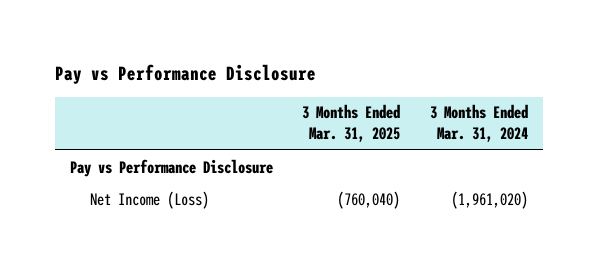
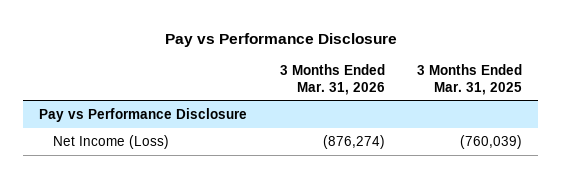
[430,104,529,143] 3 Months Ended Mar. 31, 2024 -> none
none -> [279,64,385,95] 3 Months Ended Mar. 31, 2026
[337,190,401,209] (760,040) -> [460,135,523,150] (760,039)

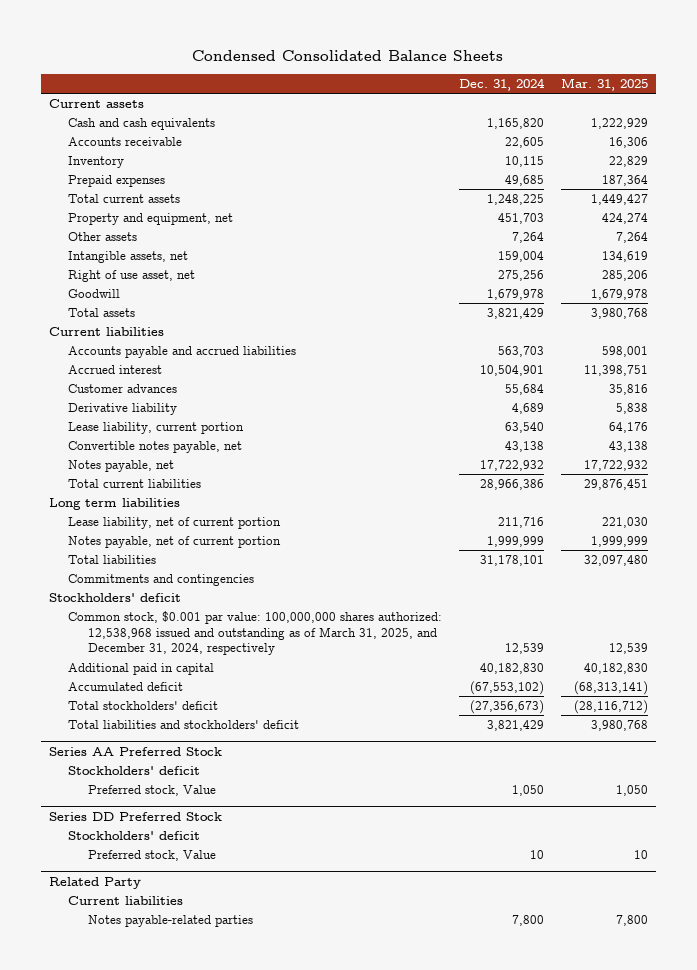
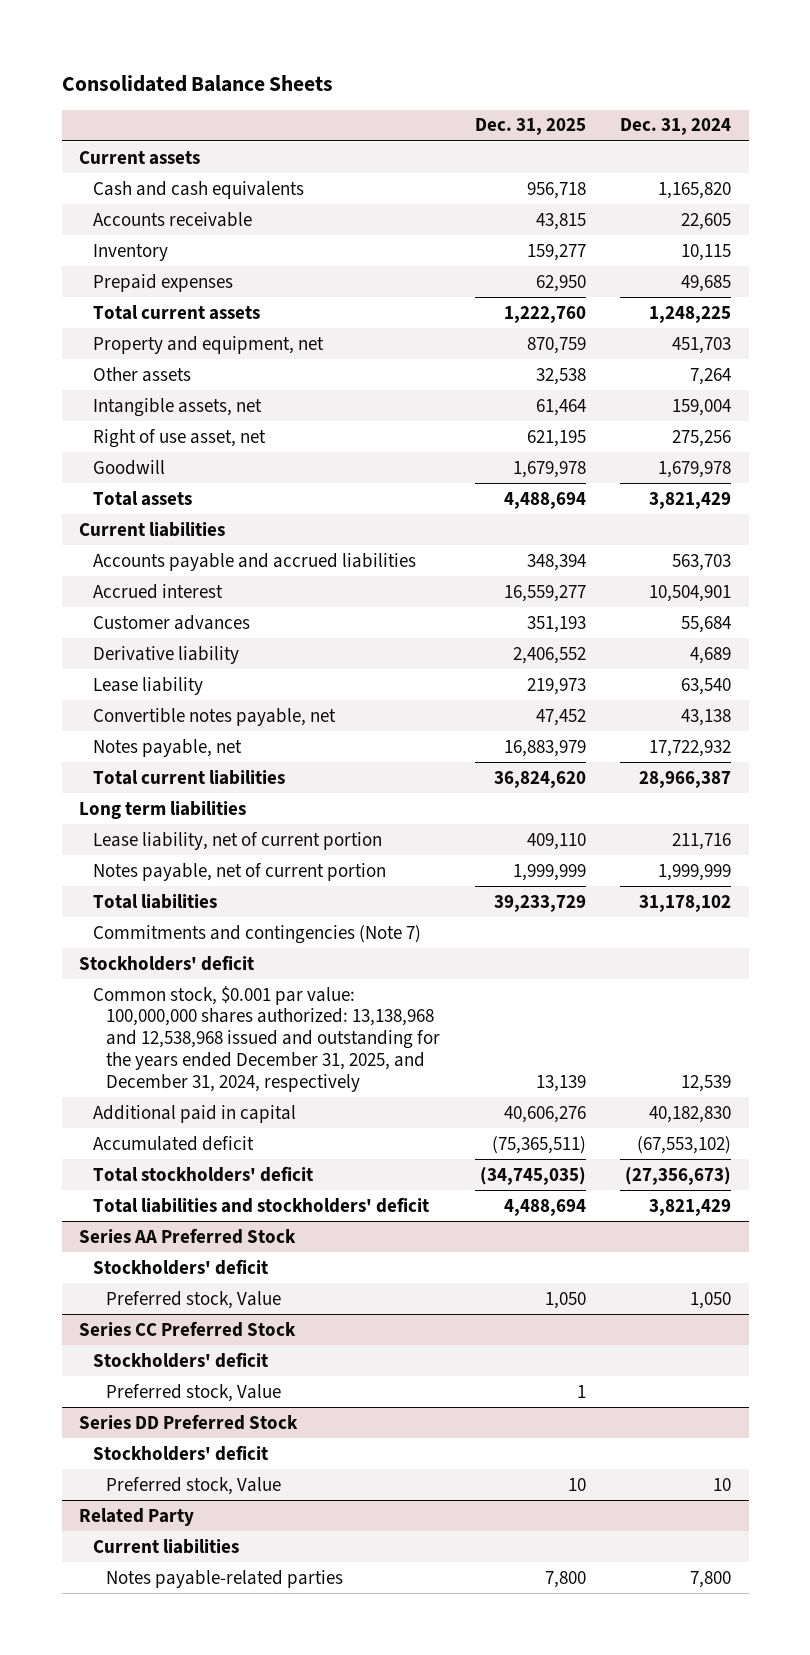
[192,50,504,62] Condensed Consolidated Balance Sheets -> [61,75,333,93] Consolidated Balance Sheets
[560,78,648,92] Mar. 31, 2025 -> none
none -> [474,118,586,136] Dec. 31, 2025
[68,422,245,435] Lease liability, current portion -> [92,676,203,695] Lease liability
[479,479,544,491] 28,966,386 -> [639,770,732,788] 28,966,387
[479,555,544,567] 31,178,101 -> [639,894,732,912] 31,178,102
[68,574,255,587] Commitments and contingencies -> [92,924,421,944] Commitments and contingencies (Note 7)
[68,611,443,656] Common stock, $0.001 par value: 100,000,000 shares authorized: 12,538,968 issued and outstanding as of March 31, 2025, and December 31, 2024, respectively -> [92,985,440,1092] Common stock, $0.001 par value: 100,000,000 shares authorized: 13,138,968 and 12,538,968 issued and outstanding for the years ended December 31, 2025, and December 31, 2024, respectively
none -> [79,1320,297,1337] Series CC Preferred Stock
none -> [92,1351,268,1368] Stockholders' deficit
none -> [105,1383,281,1402] Preferred stock, Value

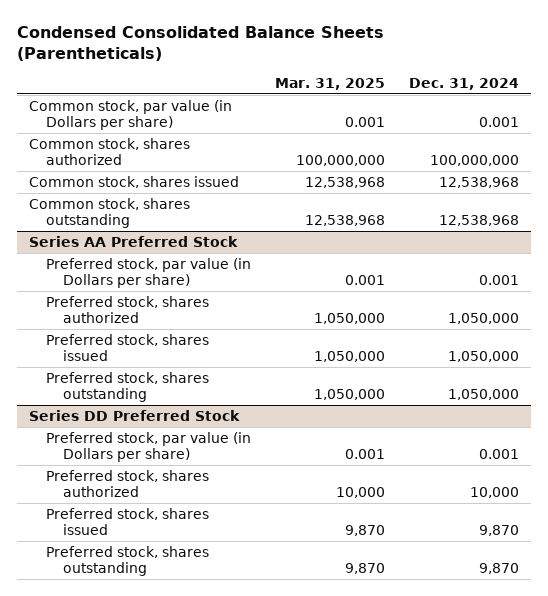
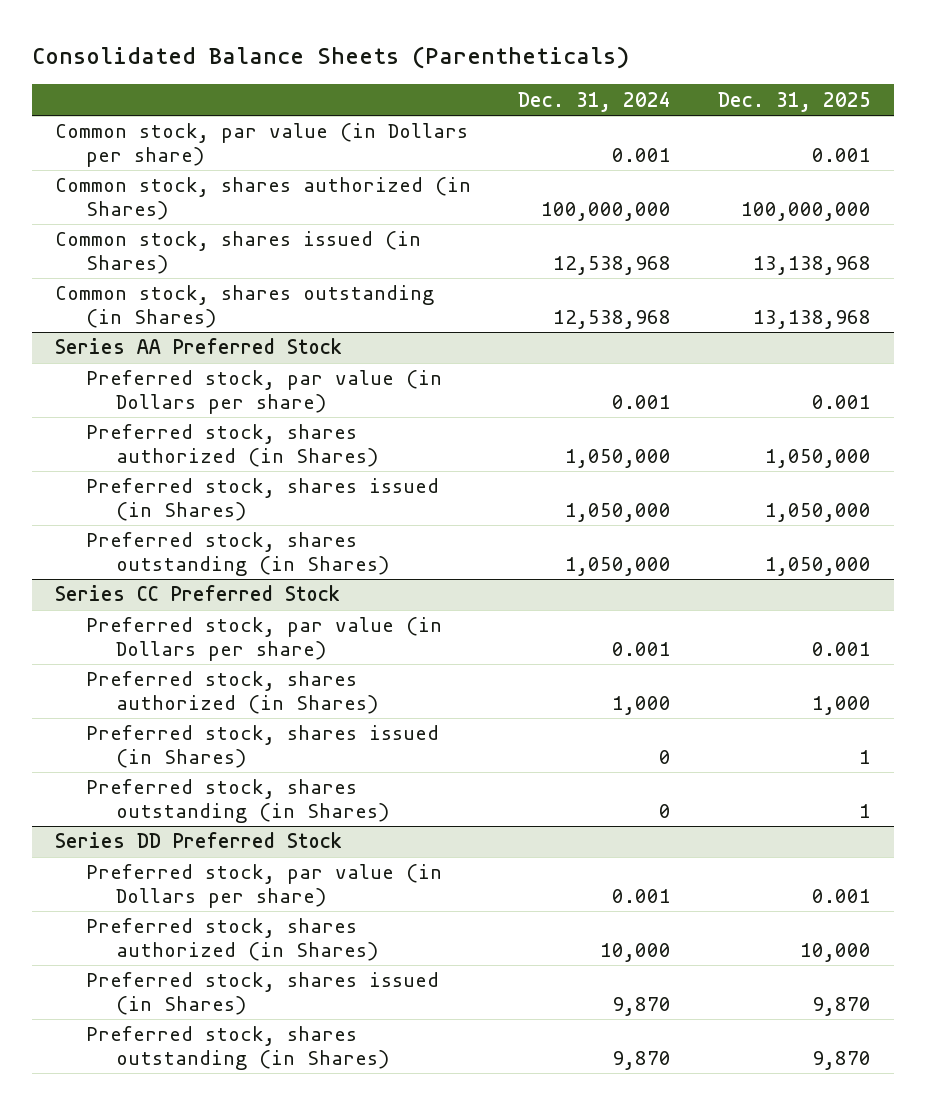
[17,25,385,61] Condensed Consolidated Balance Sheets (Parentheticals) -> [32,45,630,69] Consolidated Balance Sheets (Parentheticals)
[275,77,386,90] Mar. 31, 2025 -> none
none -> [717,91,871,112] Dec. 31, 2025
[28,137,190,166] Common stock, shares authorized -> [55,177,472,221] Common stock, shares authorized (in Shares)
[28,175,239,188] Common stock, shares issued -> [55,231,422,275] Common stock, shares issued (in Shares)
[28,197,190,229] Common stock, shares outstanding -> [55,285,435,329] Common stock, shares outstanding (in Shares)
[46,295,210,324] Preferred stock, shares authorized -> [85,424,379,468] Preferred stock, shares authorized (in Shares)
[46,333,210,362] Preferred stock, shares issued -> [85,478,439,522] Preferred stock, shares issued (in Shares)
[46,371,210,403] Preferred stock, shares outstanding -> [85,532,390,577] Preferred stock, shares outstanding (in Shares)
none -> [55,585,341,602] Series CC Preferred Stock
none -> [85,617,442,662] Preferred stock, par value (in Dollars per share)
none -> [85,671,379,715] Preferred stock, shares authorized (in Shares)
none -> [85,725,439,769] Preferred stock, shares issued (in Shares)
none -> [85,779,390,824] Preferred stock, shares outstanding (in Shares)
[46,469,210,498] Preferred stock, shares authorized -> [85,918,379,962] Preferred stock, shares authorized (in Shares)
[46,507,210,536] Preferred stock, shares issued -> [85,972,439,1016] Preferred stock, shares issued (in Shares)
[46,545,210,577] Preferred stock, shares outstanding -> [85,1026,390,1071] Preferred stock, shares outstanding (in Shares)

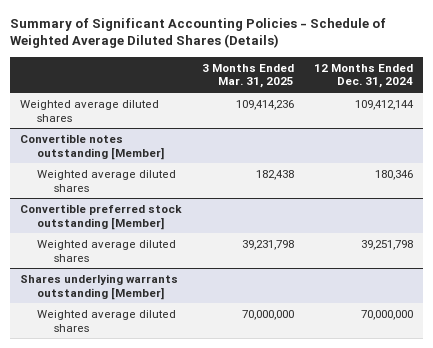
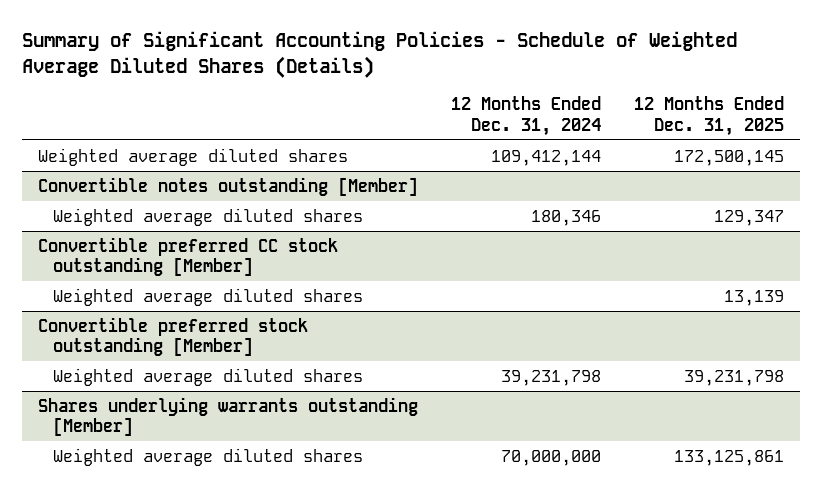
[202,63,295,89] 3 Months Ended Mar. 31, 2025 -> none
none -> [633,96,784,136] 12 Months Ended Dec. 31, 2025
none -> [37,236,338,277] Convertible preferred CC stock outstanding [Member]
none -> [52,287,363,306] Weighted average diluted shares
[361,239,414,250] 39,251,798 -> [500,369,601,386] 39,231,798

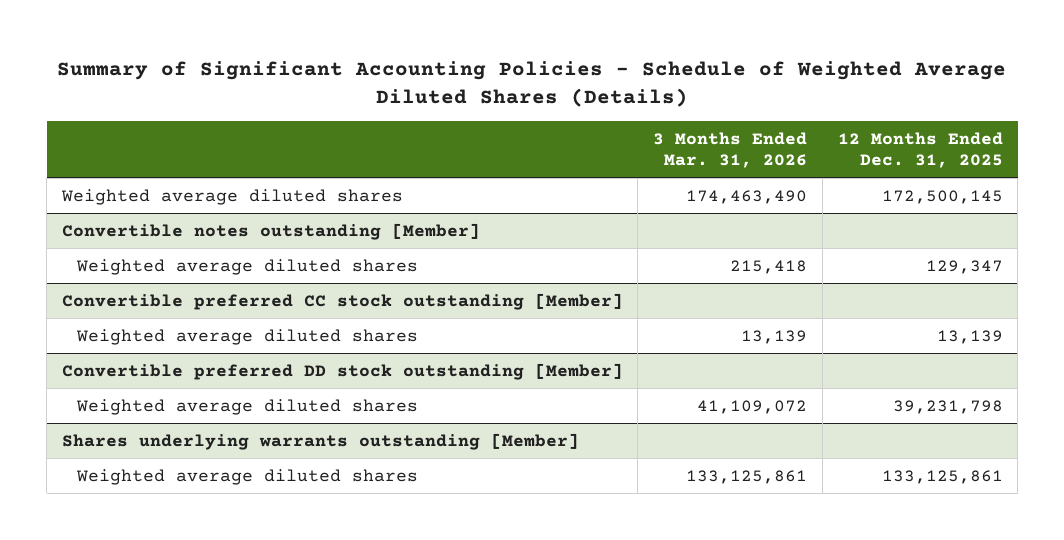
[450,96,601,136] 12 Months Ended Dec. 31, 2024 -> none
none -> [653,132,808,169] 3 Months Ended Mar. 31, 2026
[37,316,308,357] Convertible preferred stock outstanding [Member] -> [61,362,623,380] Convertible preferred DD stock outstanding [Member]

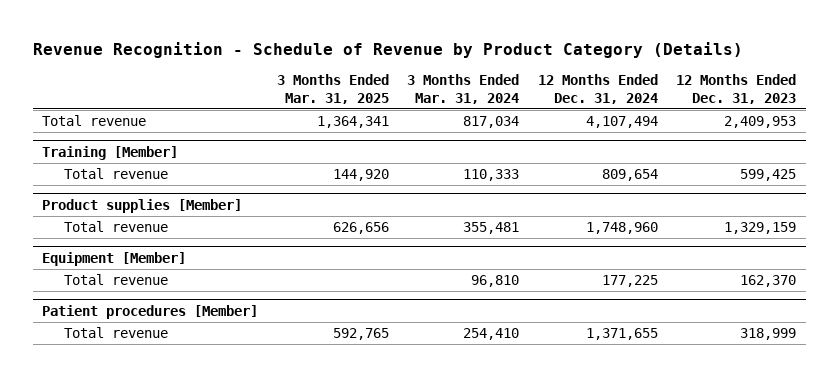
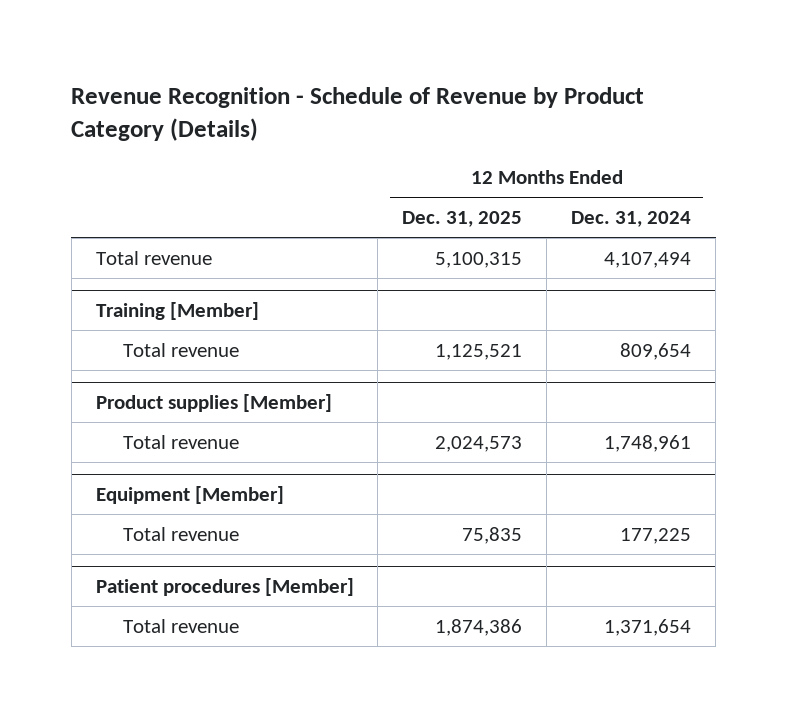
[276,73,389,104] 3 Months Ended Mar. 31, 2025 -> none
[407,73,520,104] 3 Months Ended Mar. 31, 2024 -> none
[676,73,797,104] 12 Months Ended Dec. 31, 2023 -> none
none -> [402,211,523,228] Dec. 31, 2025
[585,222,658,235] 1,748,960 -> [604,434,692,452] 1,748,961
[585,328,658,341] 1,371,655 -> [604,618,692,636] 1,371,654

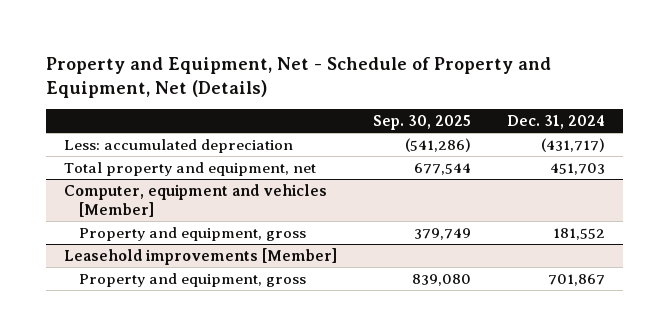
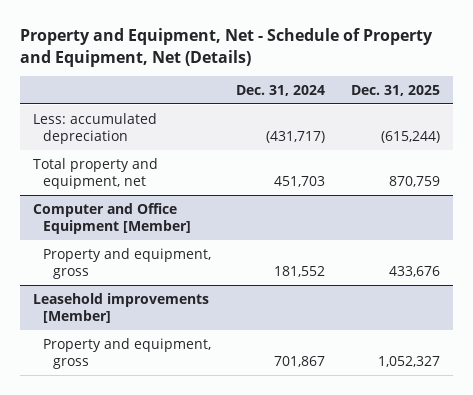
[372,115,471,131] Sep. 30, 2025 -> none
none -> [350,84,440,96] Dec. 31, 2025
[63,183,327,217] Computer, equipment and vehicles [Member] -> [32,202,191,234] Computer and Office Equipment [Member]

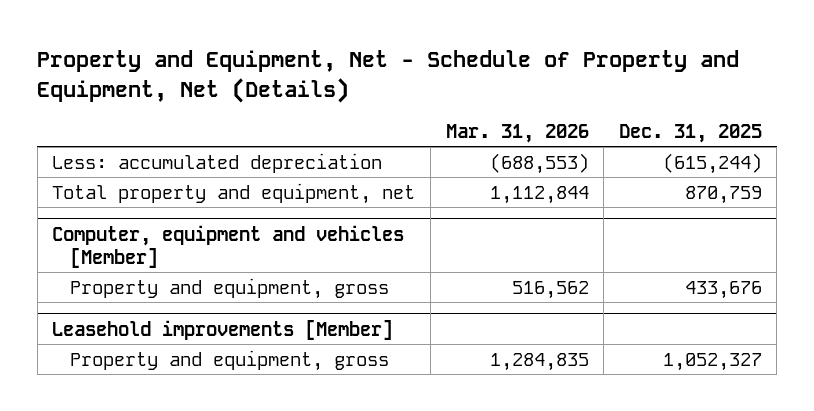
[236,84,326,96] Dec. 31, 2024 -> none
none -> [445,123,589,143] Mar. 31, 2026
[32,202,191,234] Computer and Office Equipment [Member] -> [52,224,405,269] Computer, equipment and vehicles [Member]

